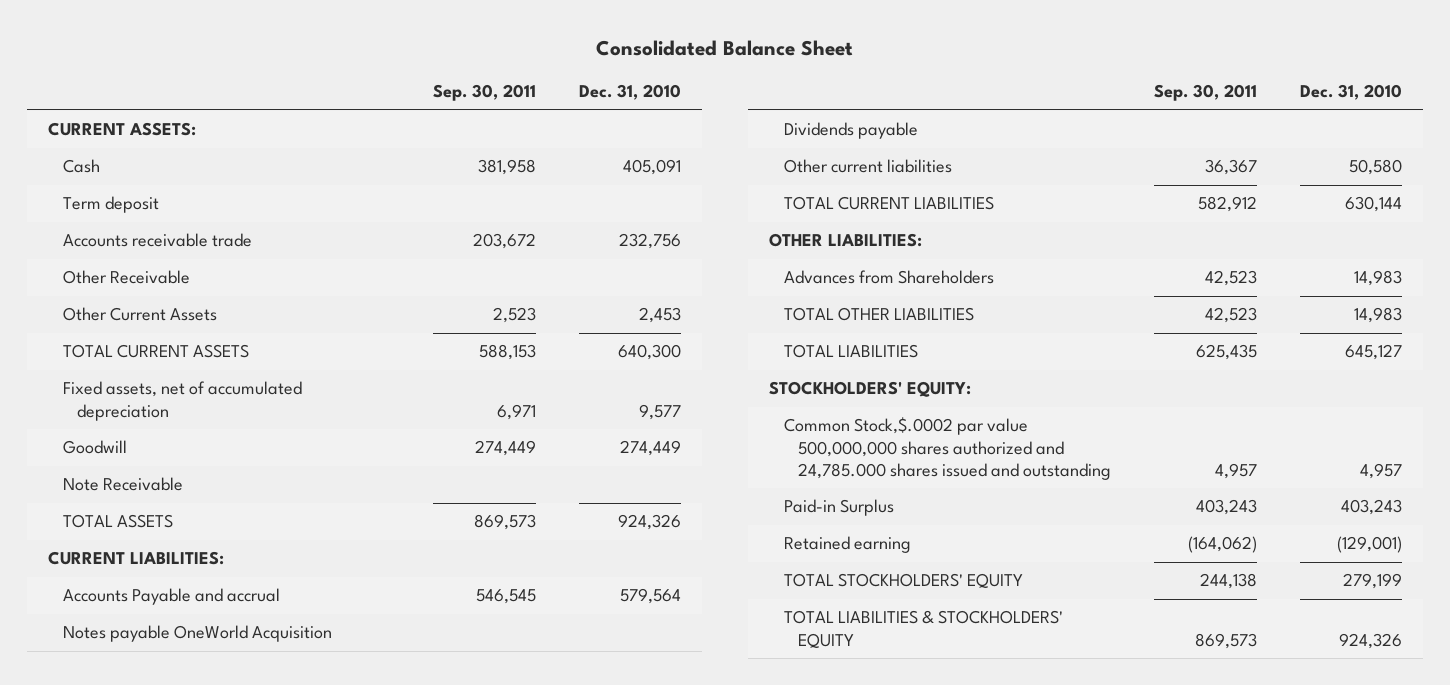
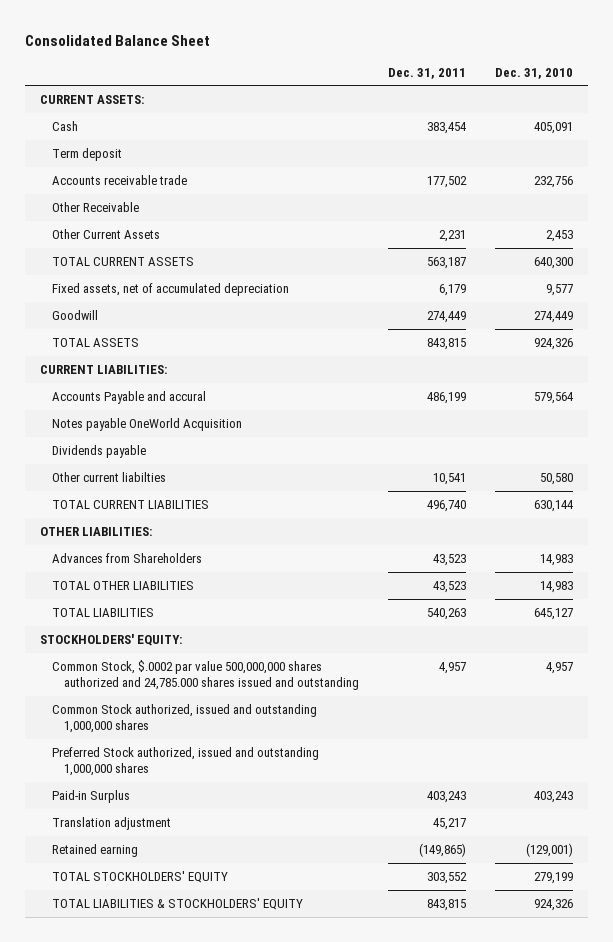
[433,84,537,102] Sep. 30, 2011 -> none
none -> [388,67,467,79] Dec. 31, 2011
[62,477,183,492] Note Receivable -> none
[62,588,280,606] Accounts Payable and accrual -> [51,390,206,404] Accounts Payable and accural
[783,159,952,174] Other current liabilities -> [51,471,166,482] Other current liabilties
[783,417,1112,480] Common Stock,$.0002 par value 500,000,000 shares authorized and 24,785.000 shares issued and outstanding -> [51,659,360,691] Common Stock, $.0002 par value 500,000,000 shares authorized and 24,785.000 shares issued and outstanding
none -> [51,703,317,734] Common Stock authorized, issued and outstanding 1,000,000 shares
none -> [51,746,319,777] Preferred Stock authorized, issued and outstanding 1,000,000 shares
none -> [51,816,171,830] Translation adjustment

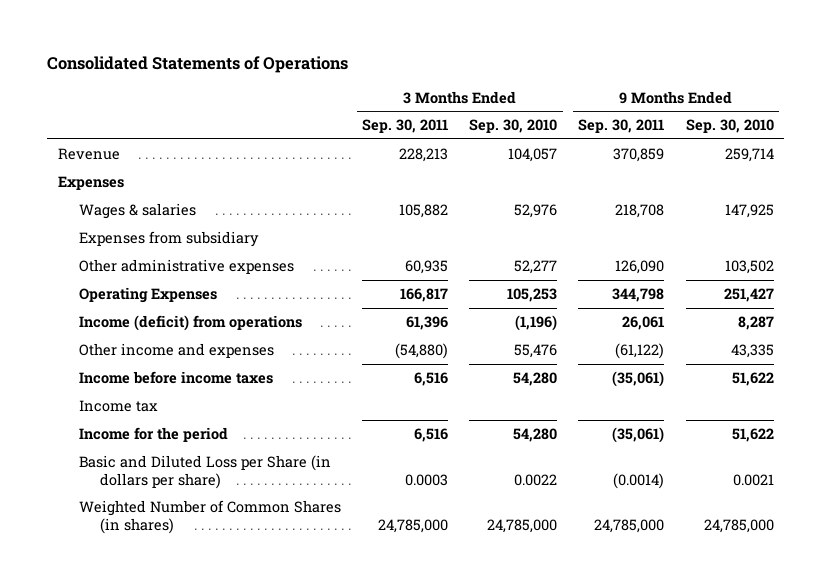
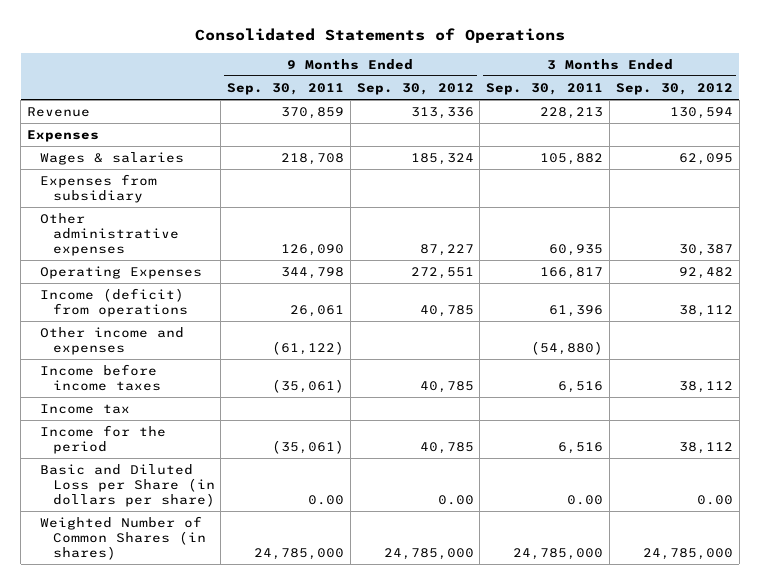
[469,119,558,134] Sep. 30, 2010 -> none
[685,119,774,134] Sep. 30, 2010 -> none
none -> [356,82,474,95] Sep. 30, 2012
none -> [615,82,733,95] Sep. 30, 2012
[405,473,449,486] 0.0003 -> [567,495,604,506] 0.00
[613,472,665,489] (0.0014) -> [308,495,345,506] 0.00

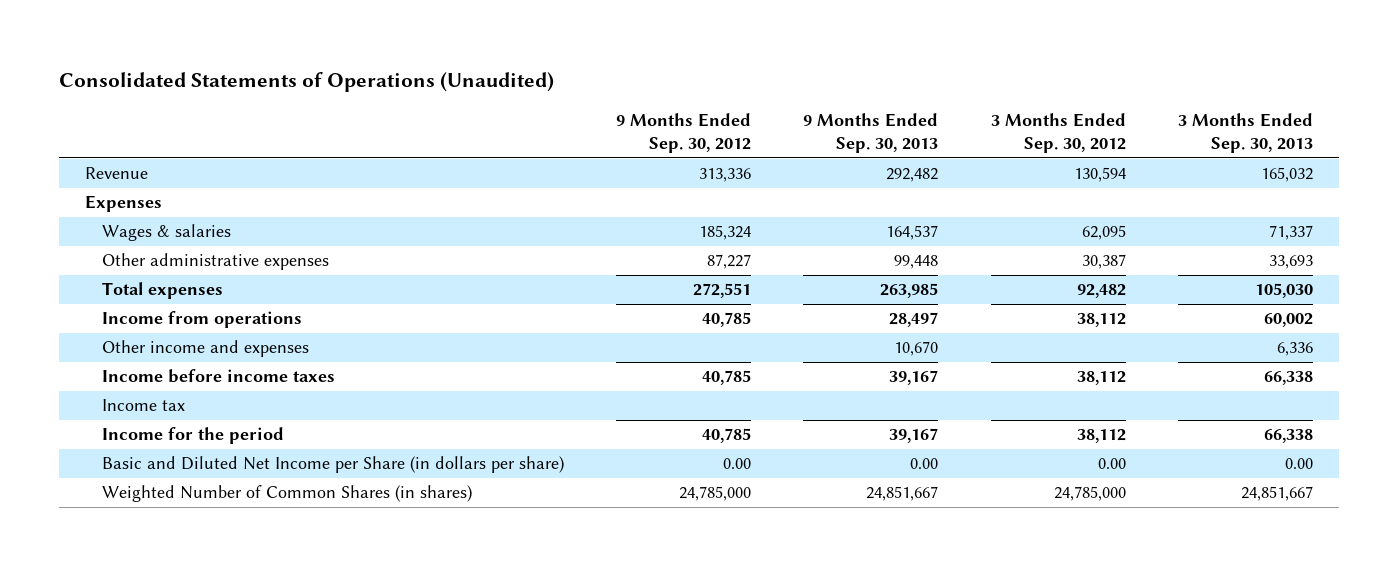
[194,28,565,44] Consolidated Statements of Operations -> [59,72,555,93] Consolidated Statements of Operations (Unaudited)
[227,82,345,95] Sep. 30, 2011 -> none
[486,82,604,95] Sep. 30, 2011 -> none
none -> [803,112,939,154] 9 Months Ended Sep. 30, 2013
none -> [1178,112,1314,154] 3 Months Ended Sep. 30, 2013
[39,174,157,204] Expenses from subsidiary -> none
[39,266,202,280] Operating Expenses -> [101,282,223,300] Total expenses
[39,288,188,318] Income (deficit) from operations -> [101,311,302,329] Income from operations
[39,464,215,508] Basic and Diluted Loss per Share (in dollars per share) -> [101,456,564,474] Basic and Diluted Net Income per Share (in dollars per share)

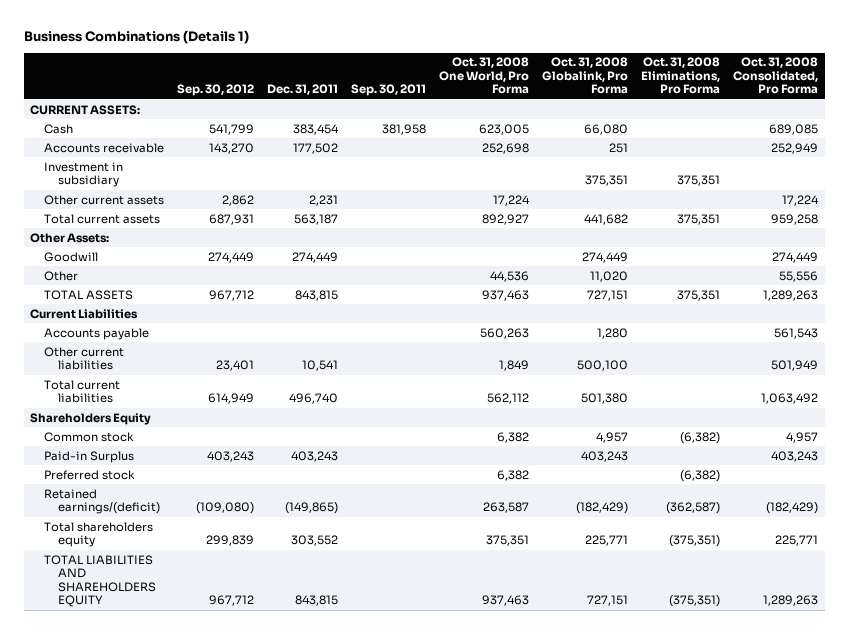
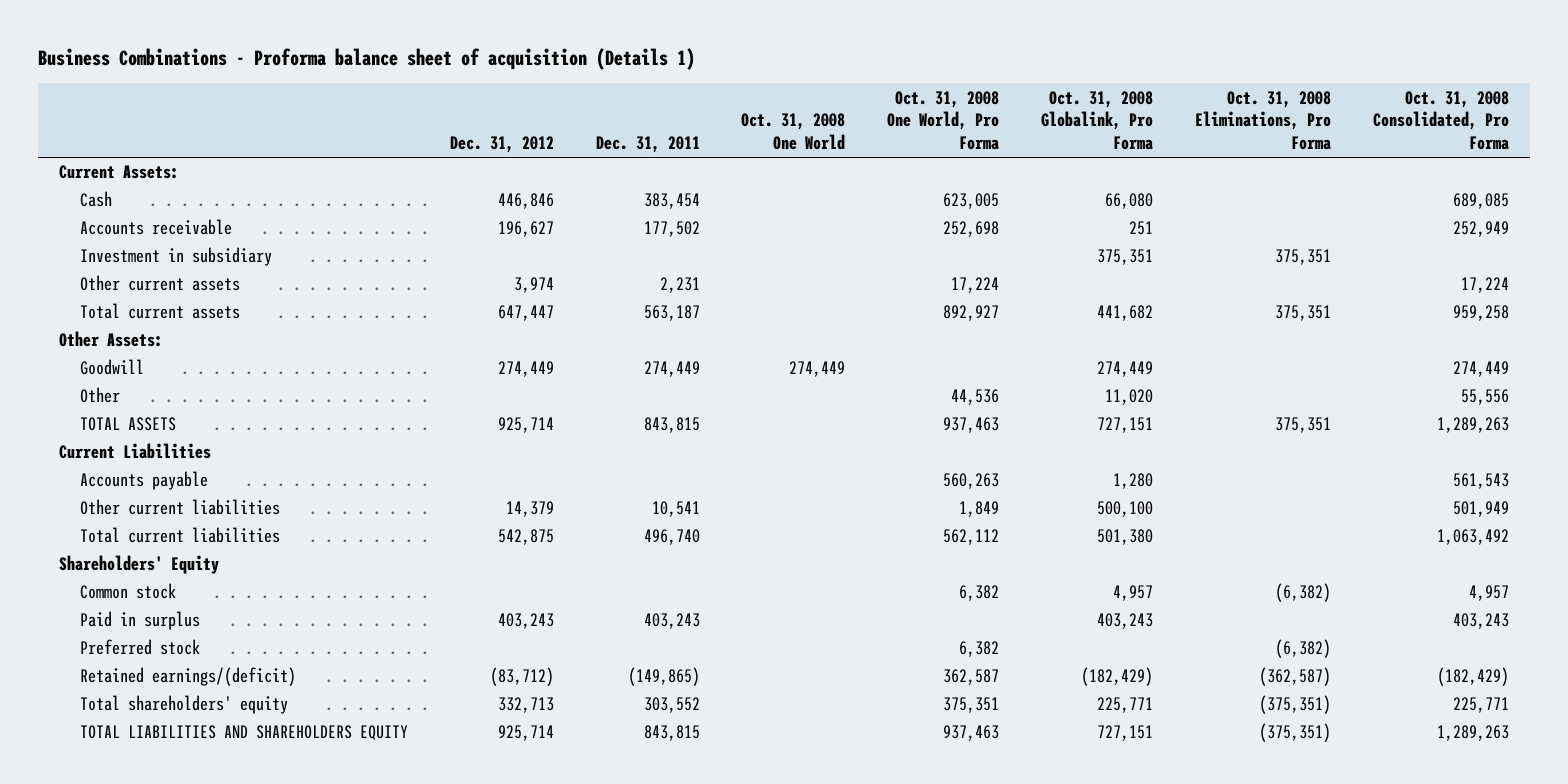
[23,30,249,45] Business Combinations (Details 1) -> [37,48,695,71] Business Combinations - Proforma balance sheet of acquisition (Details 1)
[177,84,255,97] Sep. 30, 2012 -> none
[351,84,427,97] Sep. 30, 2011 -> none
none -> [449,136,554,154] Dec. 31, 2012
none -> [741,113,846,151] Oct. 31, 2008 One World
[30,104,141,115] CURRENT ASSETS: -> [58,165,179,180] Current Assets:
[30,412,152,425] Shareholders Equity -> [58,555,219,575] Shareholders' Equity
[43,450,134,463] Paid-in Surplus -> [79,611,200,631] Paid in surplus
[483,502,530,514] 263,587 -> [943,669,1000,686] 362,587
[43,521,153,548] Total shareholders equity -> [79,695,288,715] Total shareholders' equity

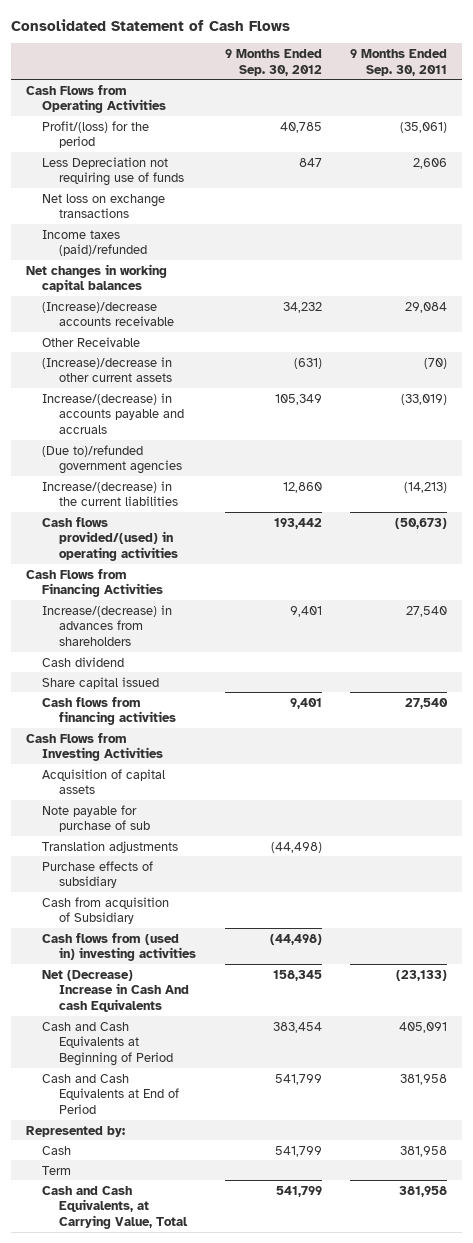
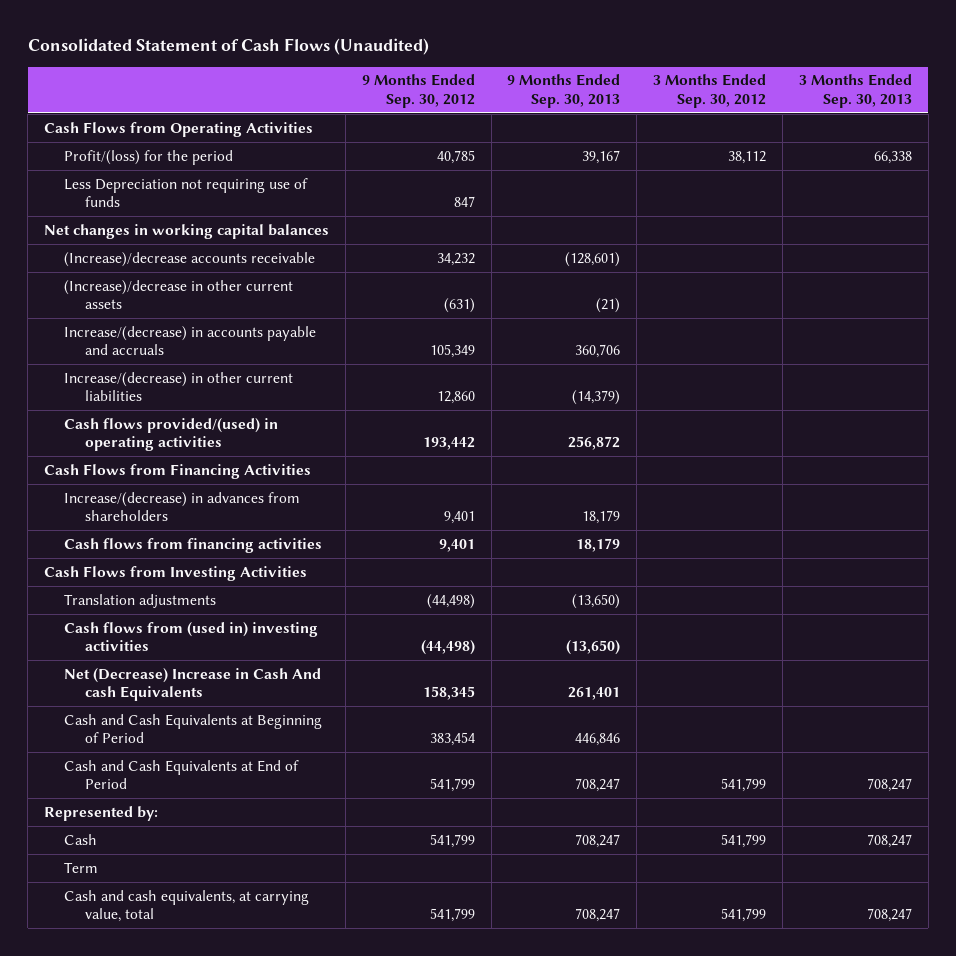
[11,18,291,31] Consolidated Statement of Cash Flows -> [27,38,429,56] Consolidated Statement of Cash Flows (Unaudited)
[350,48,448,76] 9 Months Ended Sep. 30, 2011 -> none
none -> [507,74,621,108] 9 Months Ended Sep. 30, 2013
none -> [653,74,767,108] 3 Months Ended Sep. 30, 2012
none -> [798,74,912,108] 3 Months Ended Sep. 30, 2013
[42,193,166,219] Net loss on exchange transactions -> none
[42,229,148,257] Income taxes (paid)/refunded -> none
[42,336,141,347] Other Receivable -> none
[42,444,183,475] (Due to)/refunded government agencies -> none
[42,480,179,507] Increase/(decrease) in the current liabilities -> [64,371,294,402] Increase/(decrease) in other current liabilities
[42,656,125,667] Cash dividend -> none
[42,676,160,689] Share capital issued -> none
[42,768,166,795] Acquisition of capital assets -> none
[42,804,151,833] Note payable for purchase of sub -> none
[42,860,154,889] Purchase effects of subsidiary -> none
[42,896,170,925] Cash from acquisition of Subsidiary -> none
[42,1185,189,1229] Cash and Cash Equivalents, at Carrying Value, Total -> [64,889,310,923] Cash and cash equivalents, at carrying value, total

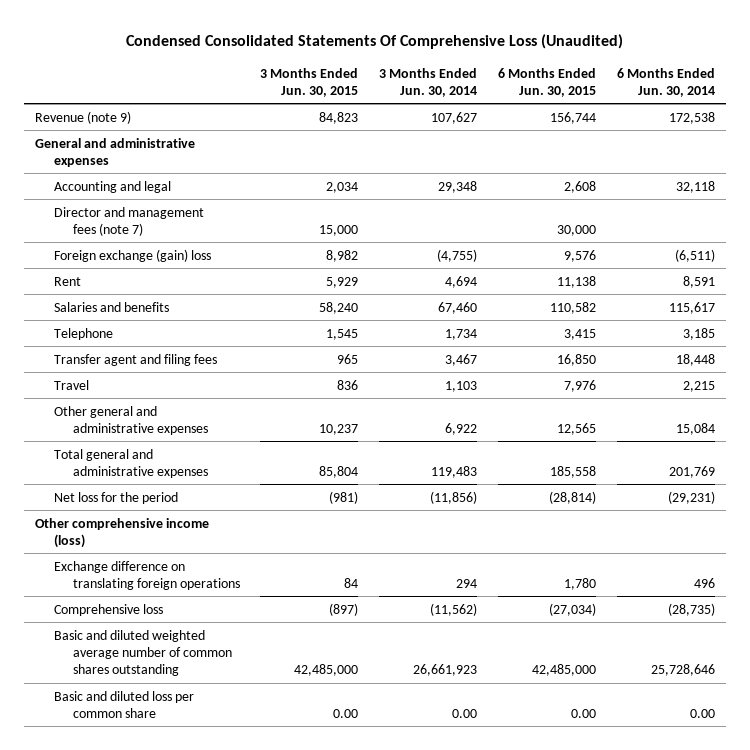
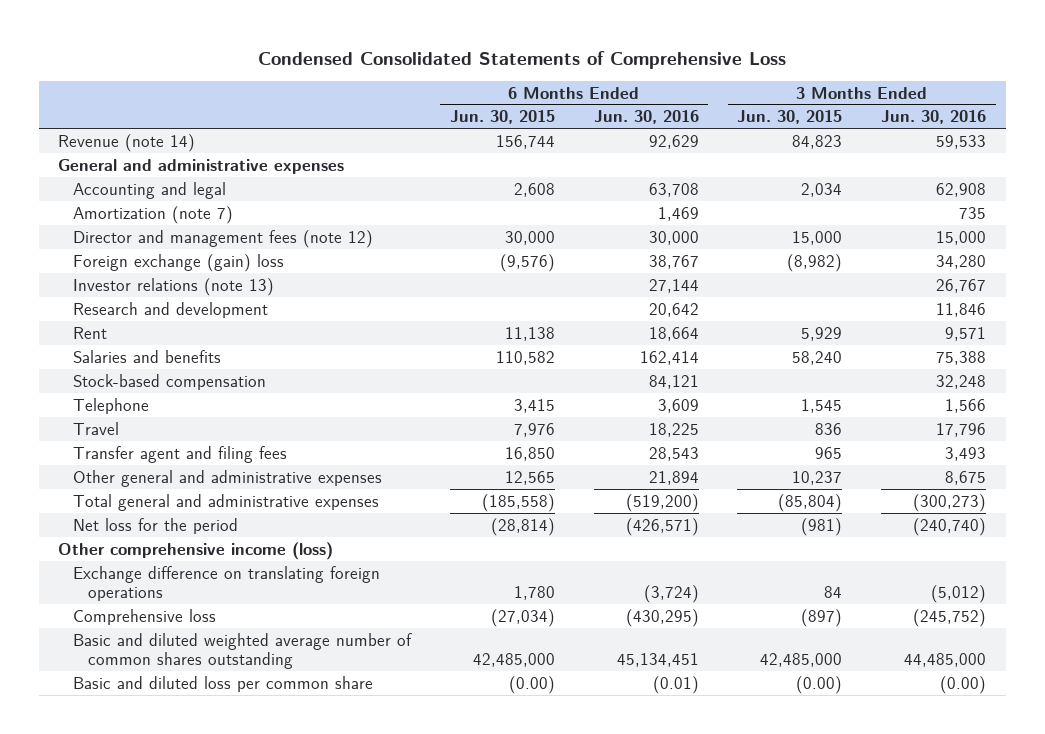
[126,33,624,49] Condensed Consolidated Statements Of Comprehensive Loss (Unaudited) -> [258,50,787,69] Condensed Consolidated Statements of Comprehensive Loss
[379,67,478,97] 3 Months Ended Jun. 30, 2014 -> none
[617,67,716,97] 6 Months Ended Jun. 30, 2014 -> none
none -> [593,110,699,125] Jun. 30, 2016
none -> [881,110,987,125] Jun. 30, 2016
[34,110,131,124] Revenue (note 9) -> [58,133,196,152] Revenue (note 14)
none -> [73,205,234,224] Amortization (note 7)
[53,206,204,236] Director and management fees (note 7) -> [73,229,374,248] Director and management fees (note 12)
[326,249,359,262] 8,982 -> [787,253,843,272] (8,982)
[564,249,597,262] 9,576 -> [499,253,555,272] (9,576)
none -> [73,277,275,296] Investor relations (note 13)
none -> [73,301,269,318] Research and development
none -> [73,373,267,390] Stock-based compensation
[53,353,217,366] Transfer agent and filing fees -> [73,445,288,463] Transfer agent and filing fees
[319,465,359,478] 85,804 -> [778,493,843,512] (85,804)
[550,465,597,478] 185,558 -> [481,493,555,512] (185,558)
[333,708,359,718] 0.00 -> [796,675,843,694] (0.00)
[571,708,597,718] 0.00 -> [508,675,555,694] (0.00)

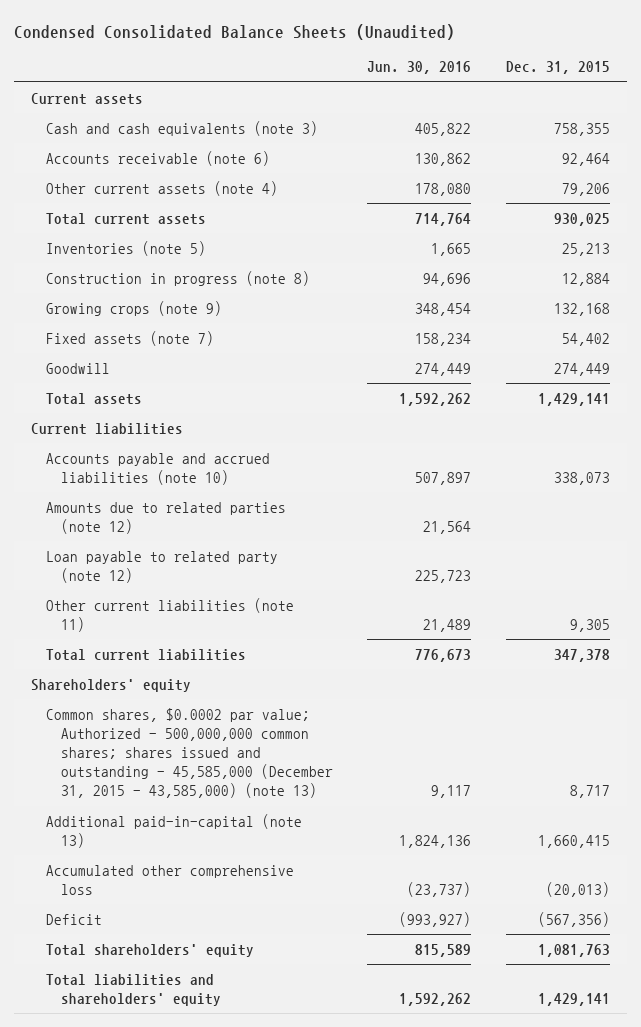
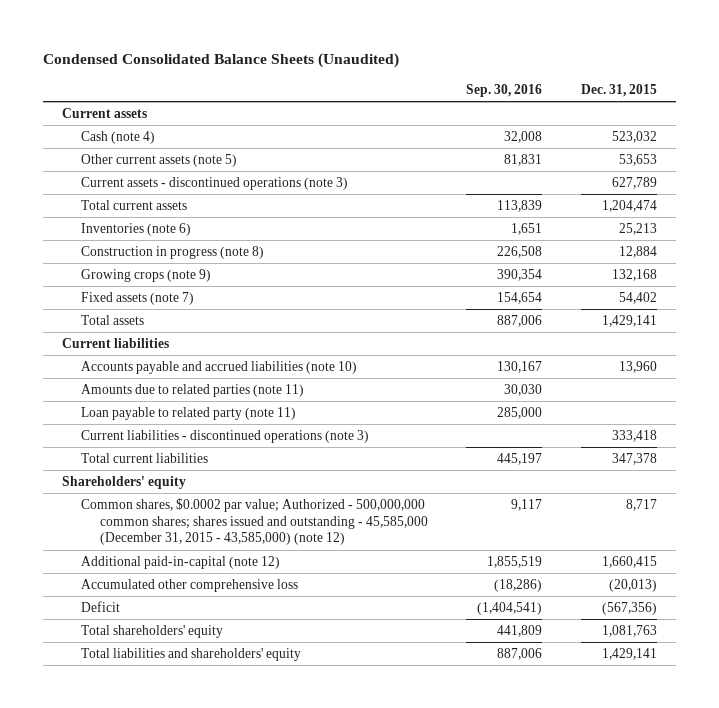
[367,61,472,75] Jun. 30, 2016 -> none
none -> [466,83,543,97] Sep. 30, 2016
[45,150,270,166] Accounts receivable (note 6) -> none
[45,120,318,136] Cash and cash equivalents (note 3) -> [80,131,155,145] Cash (note 4)
[553,122,610,136] 758,355 -> [611,131,657,144] 523,032
[45,180,278,196] Other current assets (note 4) -> [80,154,237,168] Other current assets (note 5)
[561,182,610,196] 79,206 -> [618,154,657,167] 53,653
none -> [80,177,348,191] Current assets - discontinued operations (note 3)
[553,212,610,226] 930,025 -> [601,200,657,213] 1,204,474
[45,240,206,256] Inventories (note 5) -> [80,223,191,237] Inventories (note 6)
[45,362,110,374] Goodwill -> none
[553,472,610,486] 338,073 -> [618,361,657,374] 13,960
[45,501,286,535] Amounts due to related parties (note 12) -> [80,384,304,398] Amounts due to related parties (note 11)
[45,550,278,584] Loan payable to related party (note 12) -> [80,407,296,421] Loan payable to related party (note 11)
[45,597,294,633] Other current liabilities (note 11) -> [80,430,369,444] Current liabilities - discontinued operations (note 3)
[569,619,610,633] 9,305 -> [611,430,657,443] 333,418
[45,707,333,799] Common shares, $0.0002 par value; Authorized - 500,000,000 common shares; shares issued and outstanding - 45,585,000 (December 31, 2015 - 43,585,000) (note 13) -> [80,498,428,546] Common shares, $0.0002 par value; Authorized - 500,000,000 common shares; shares issued and outstanding - 45,585,000 (December 31, 2015 - 43,585,000) (note 12)
[45,813,302,849] Additional paid-in-capital (note 13) -> [80,556,280,570] Additional paid-in-capital (note 12)

